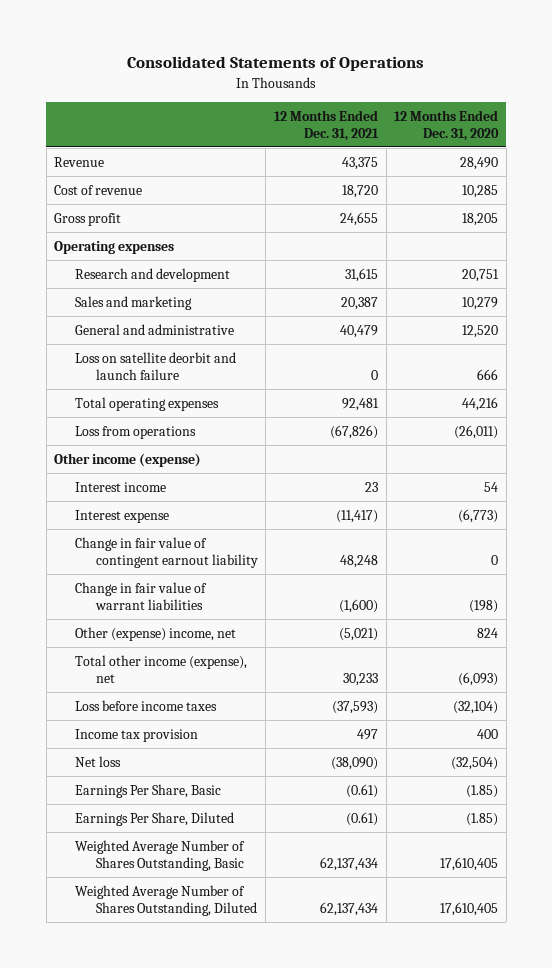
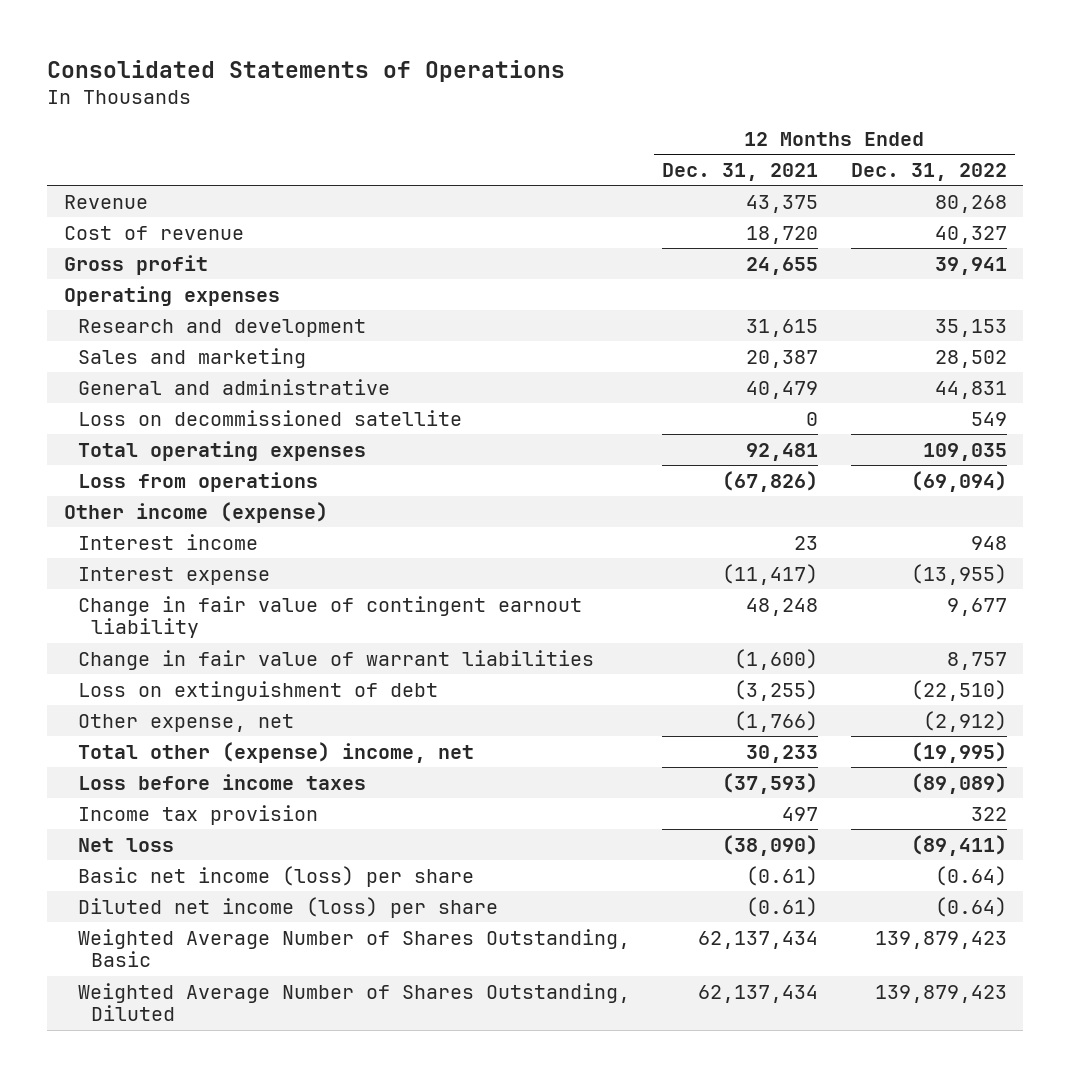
[394,109,500,141] 12 Months Ended Dec. 31, 2020 -> none
none -> [850,162,1007,181] Dec. 31, 2022
[75,351,237,380] Loss on satellite deorbit and launch failure -> [77,409,462,426] Loss on decommissioned satellite
none -> [77,680,438,701] Loss on extinguishment of debt
[75,626,237,641] Other (expense) income, net -> [77,713,294,732] Other expense, net
[338,627,378,641] (5,021) -> [734,710,819,732] (1,766)
[75,654,248,683] Total other income (expense), net -> [77,741,474,763] Total other (expense) income, net
[75,783,222,798] Earnings Per Share, Basic -> [77,865,474,887] Basic net income (loss) per share
[75,811,235,826] Earnings Per Share, Diluted -> [77,896,498,918] Diluted net income (loss) per share

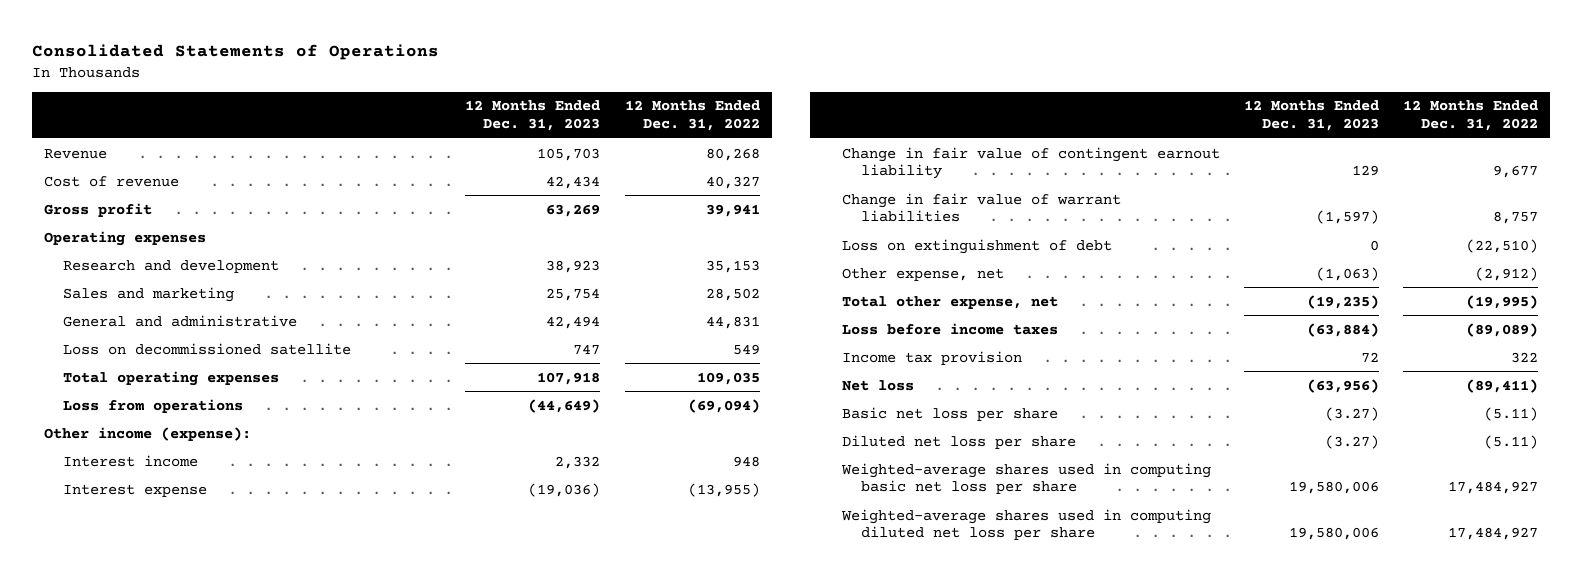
[662,162,819,181] Dec. 31, 2021 -> none
none -> [465,100,601,132] 12 Months Ended Dec. 31, 2023
[63,501,328,523] Other income (expense) -> [43,426,251,441] Other income (expense):
[77,741,474,763] Total other (expense) income, net -> [841,295,1058,309] Total other expense, net
[77,865,474,887] Basic net income (loss) per share -> [841,406,1058,421] Basic net loss per share
[934,865,1007,886] (0.64) -> [1484,406,1539,421] (5.11)
[77,896,498,918] Diluted net income (loss) per share -> [841,434,1076,449] Diluted net loss per share
[934,896,1007,917] (0.64) -> [1484,434,1539,449] (5.11)
[77,928,630,967] Weighted Average Number of Shares Outstanding, Basic -> [840,462,1211,495] Weighted-average shares used in computing basic net loss per share
[874,930,1007,949] 139,879,423 -> [1448,481,1539,495] 17,484,927
[77,982,630,1021] Weighted Average Number of Shares Outstanding, Diluted -> [840,508,1211,541] Weighted-average shares used in computing diluted net loss per share
[874,984,1007,1003] 139,879,423 -> [1448,527,1539,541] 17,484,927

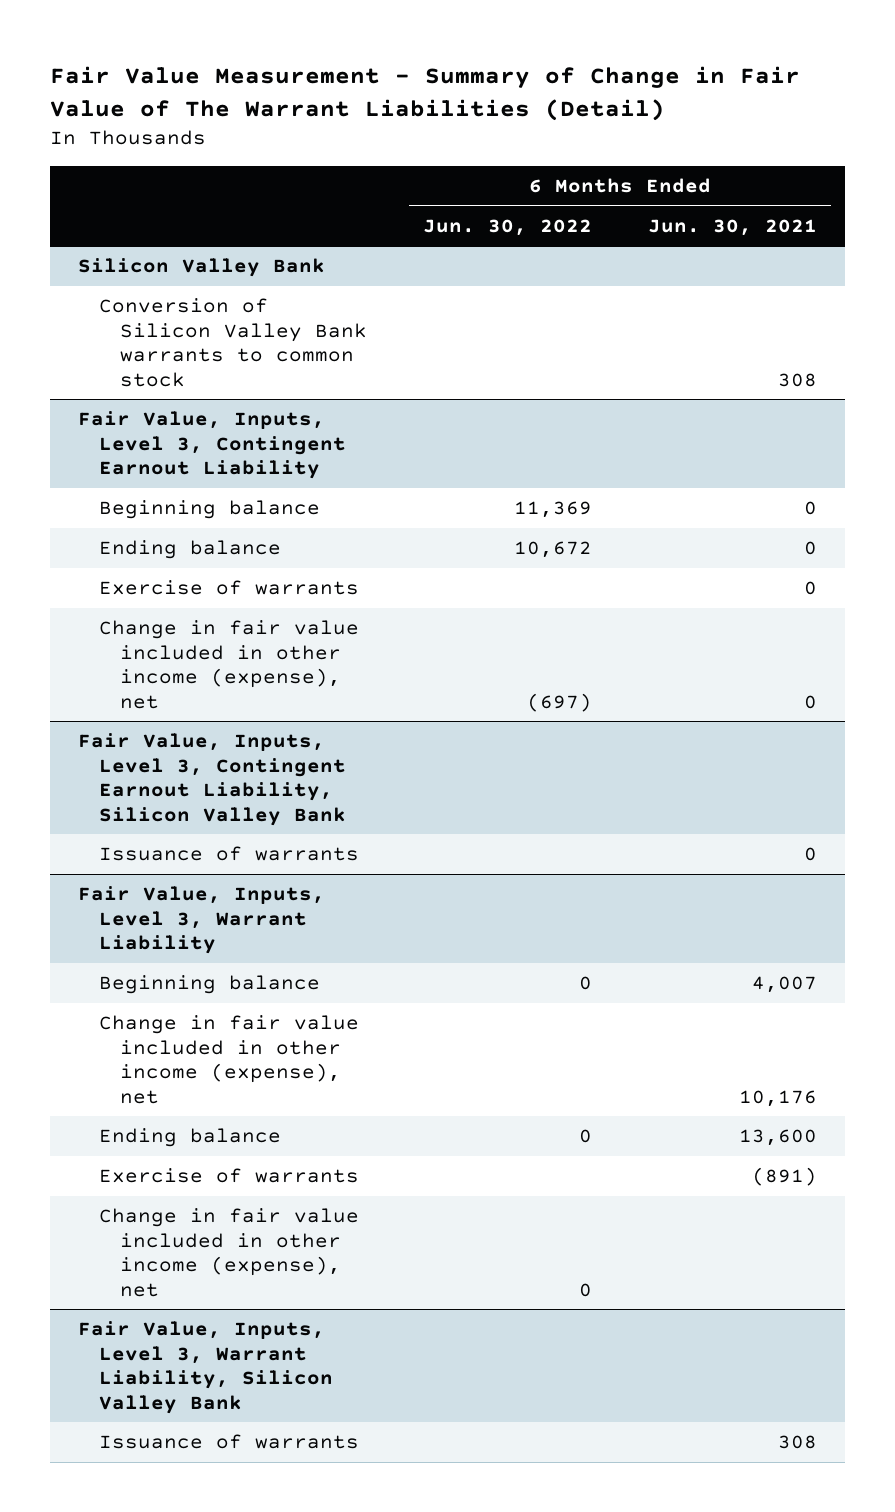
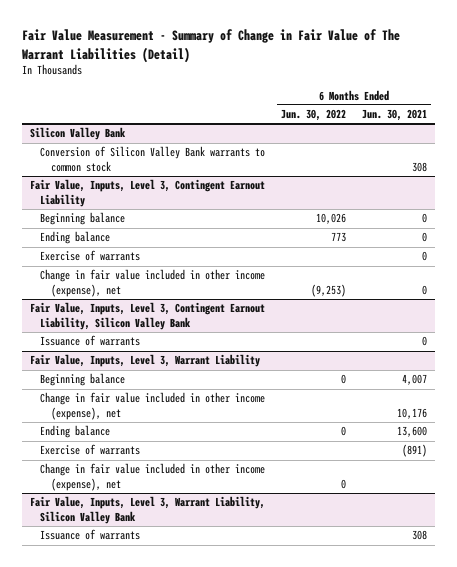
[514,501,593,519] 11,369 -> [316,213,347,225] 10,026
[514,541,593,559] 10,672 -> [331,232,347,243] 773
[527,692,593,712] (697) -> [311,283,347,297] (9,253)

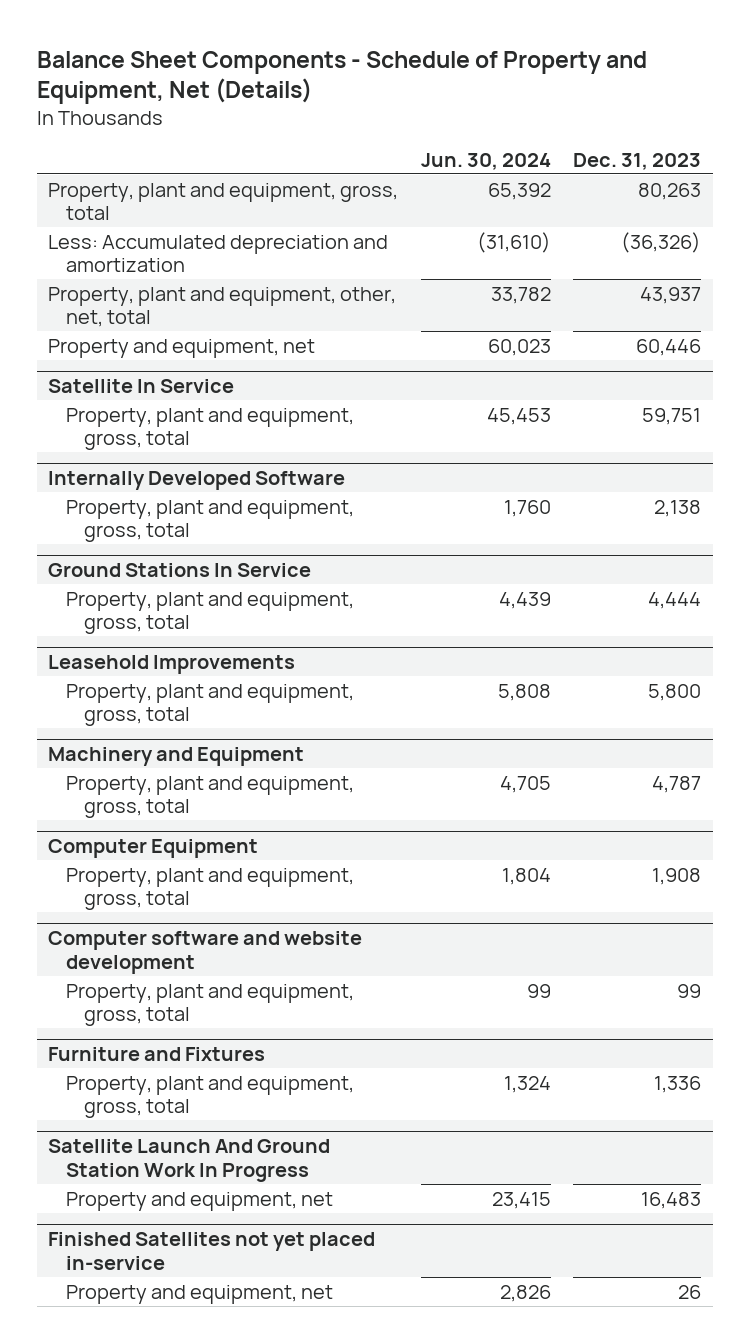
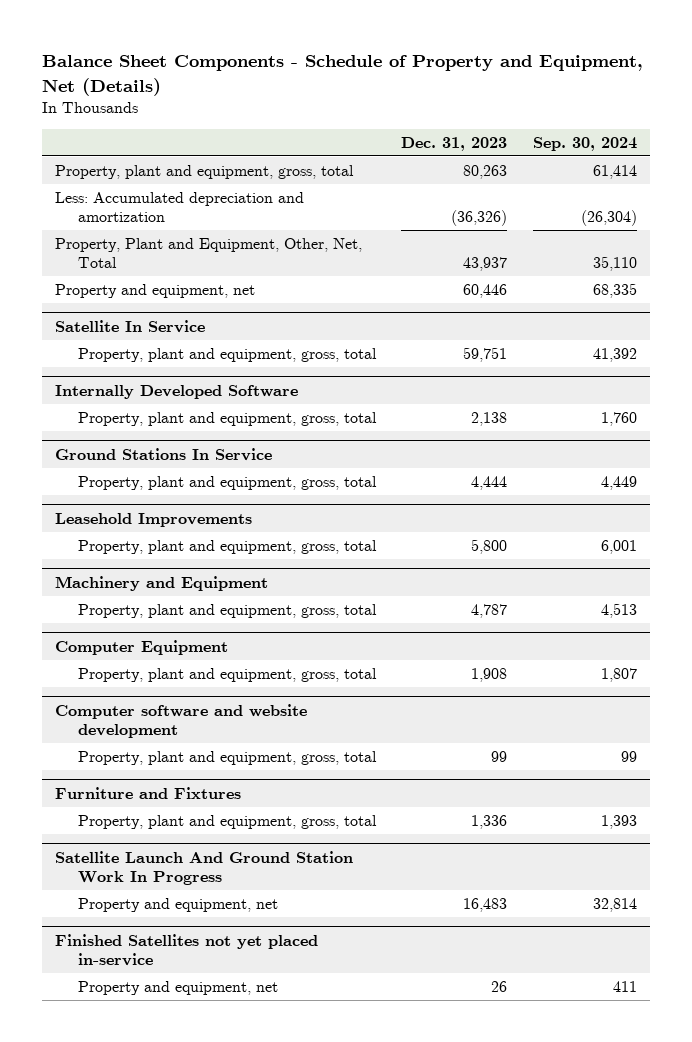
[420,152,551,170] Jun. 30, 2024 -> none
none -> [532,136,637,151] Sep. 30, 2024
[47,286,396,328] Property, plant and equipment, other, net, total -> [55,237,363,269] Property, Plant and Equipment, Other, Net, Total

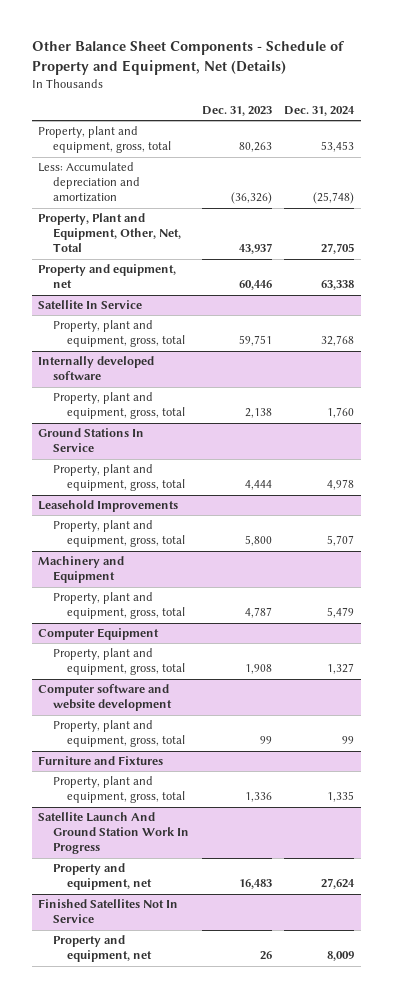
[42,54,644,96] Balance Sheet Components - Schedule of Property and Equipment, Net (Details) -> [32,41,346,75] Other Balance Sheet Components - Schedule of Property and Equipment, Net (Details)
[532,136,637,151] Sep. 30, 2024 -> none
none -> [284,106,356,117] Dec. 31, 2024
[55,384,299,399] Internally Developed Software -> [38,356,155,381] Internally developed software
[55,933,319,967] Finished Satellites not yet placed in-service -> [38,899,179,924] Finished Satellites Not In Service

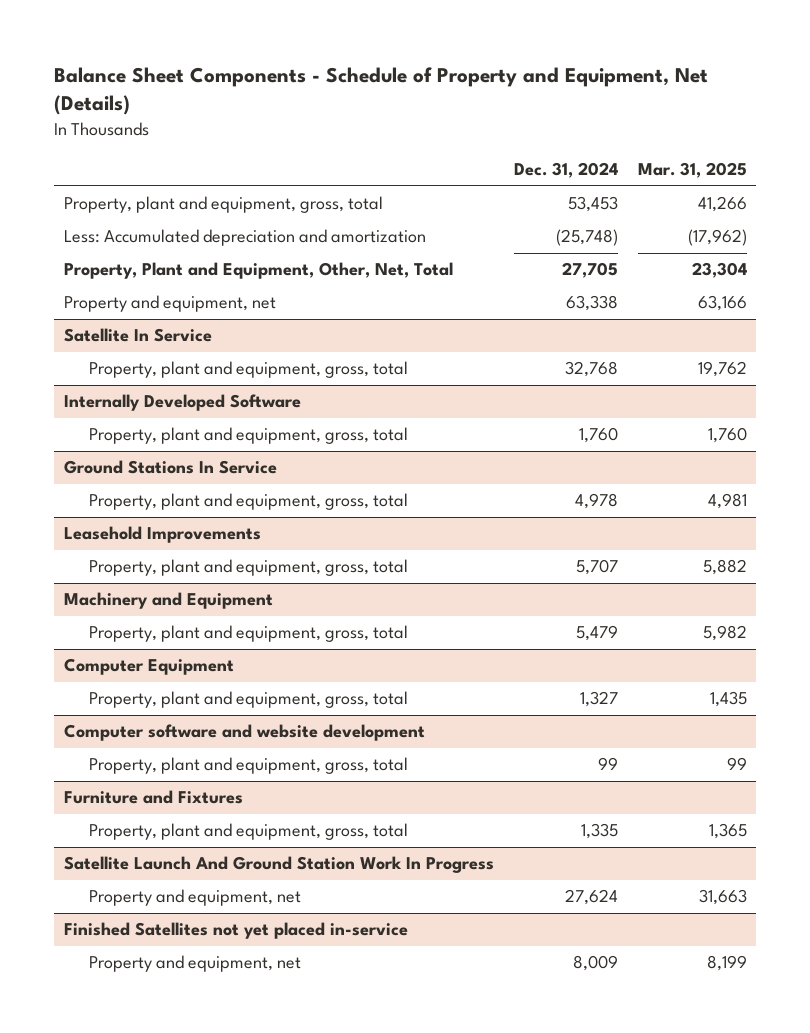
[32,41,346,75] Other Balance Sheet Components - Schedule of Property and Equipment, Net (Details) -> [54,67,709,116] Balance Sheet Components - Schedule of Property and Equipment, Net (Details)
[201,106,272,117] Dec. 31, 2023 -> none
none -> [637,162,747,179] Mar. 31, 2025
[38,356,155,381] Internally developed software -> [63,394,301,412] Internally Developed Software
[38,899,179,924] Finished Satellites Not In Service -> [63,922,408,940] Finished Satellites not yet placed in-service

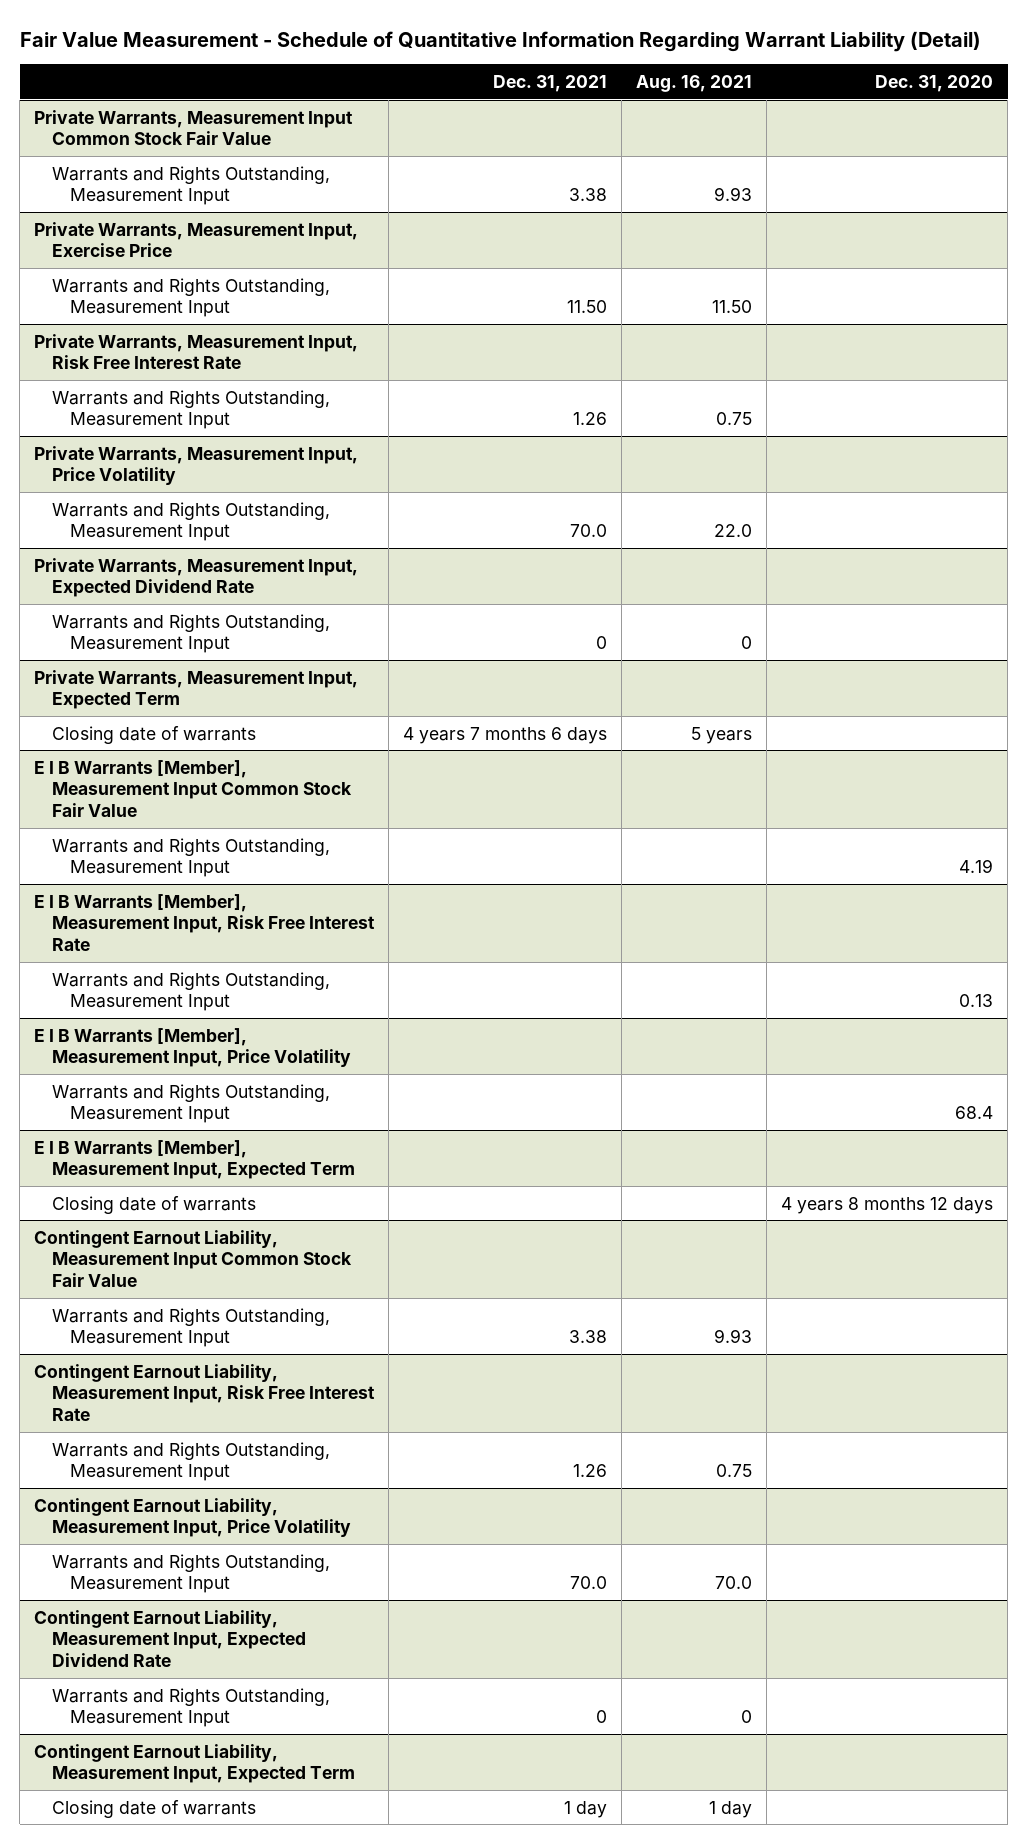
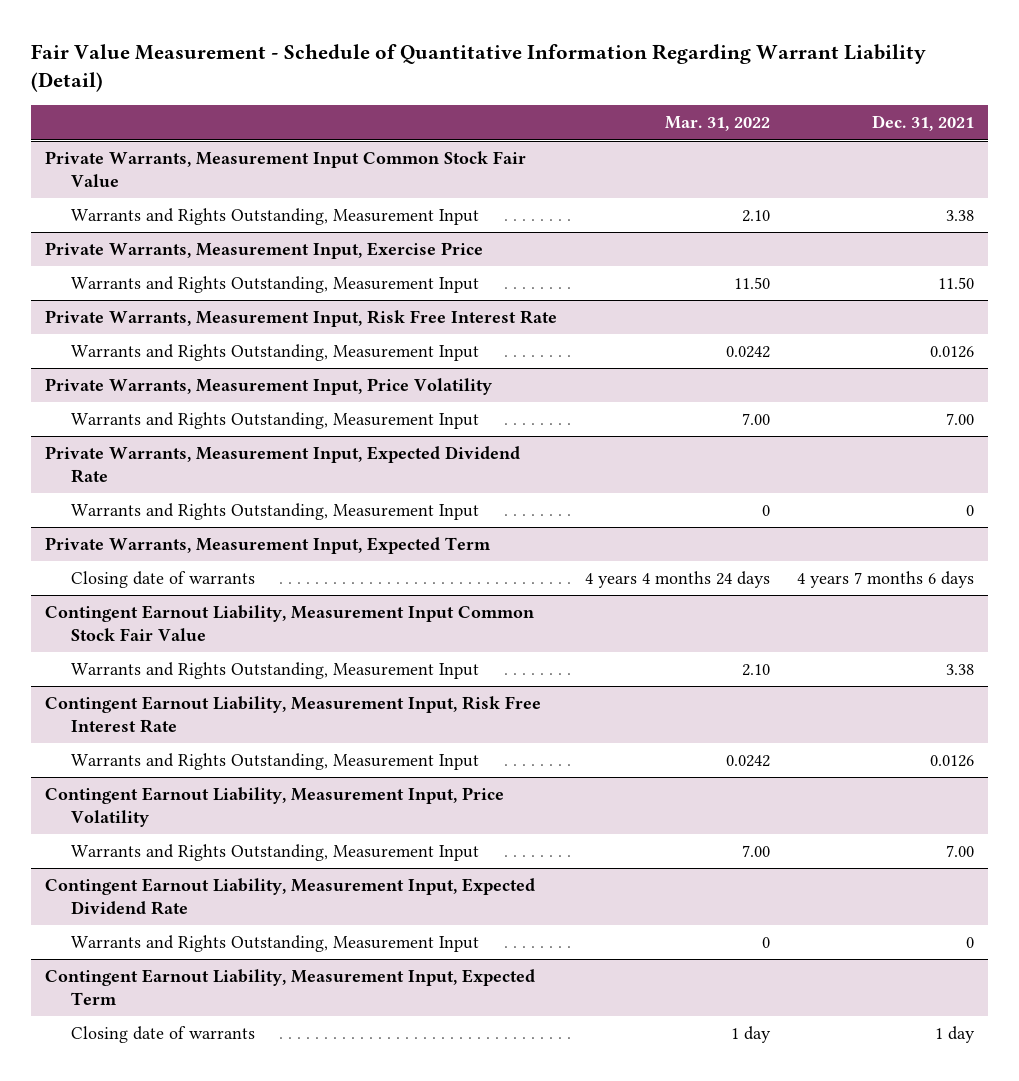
[636,74,753,92] Aug. 16, 2021 -> none
[875,74,994,92] Dec. 31, 2020 -> none
none -> [664,116,770,132] Mar. 31, 2022
[573,412,608,426] 1.26 -> [930,346,975,359] 0.0126
[570,524,608,538] 70.0 -> [946,413,975,426] 7.00
[34,759,353,818] E I B Warrants [Member], Measurement Input Common Stock Fair Value -> none
[52,837,331,878] Warrants and Rights Outstanding, Measurement Input -> none
[34,893,376,952] E I B Warrants [Member], Measurement Input, Risk Free Interest Rate -> none
[52,971,331,1012] Warrants and Rights Outstanding, Measurement Input -> none
[34,1027,352,1068] E I B Warrants [Member], Measurement Input, Price Volatility -> none
[52,1083,331,1124] Warrants and Rights Outstanding, Measurement Input -> none
[34,1139,356,1180] E I B Warrants [Member], Measurement Input, Expected Term -> none
[52,1195,257,1214] Closing date of warrants -> none
[573,1464,608,1478] 1.26 -> [930,755,975,768] 0.0126
[570,1576,608,1590] 70.0 -> [946,845,975,858] 7.00

